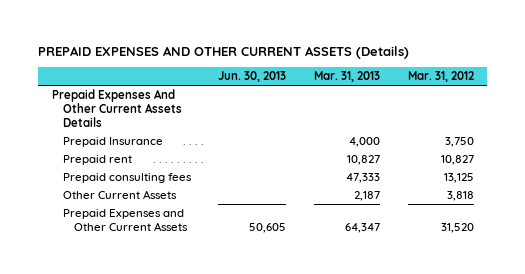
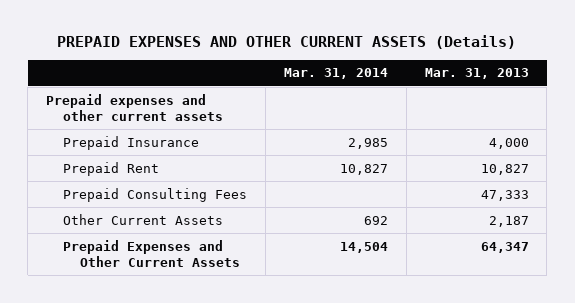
[218,71,287,83] Jun. 30, 2013 -> none
[407,71,474,83] Mar. 31, 2012 -> none
none -> [283,68,388,80] Mar. 31, 2014
[51,89,182,128] Prepaid Expenses And Other Current Assets Details -> [46,93,224,121] Prepaid expenses and other current assets
[62,155,132,166] Prepaid rent -> [63,161,160,176] Prepaid Rent
[62,173,192,184] Prepaid consulting fees -> [63,187,248,202] Prepaid Consulting Fees

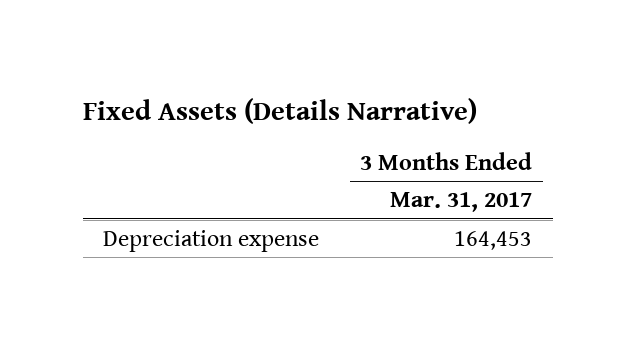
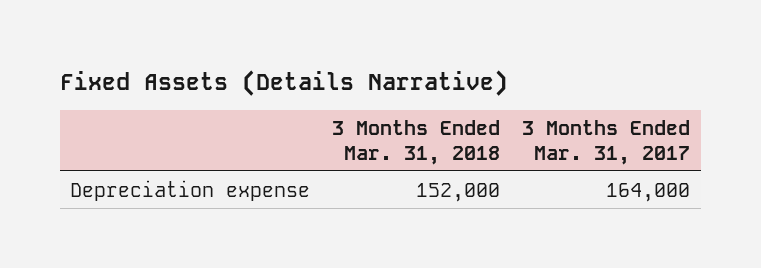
none -> [332,120,501,165] 3 Months Ended Mar. 31, 2018
[454,231,533,251] 164,453 -> [606,182,691,202] 164,000

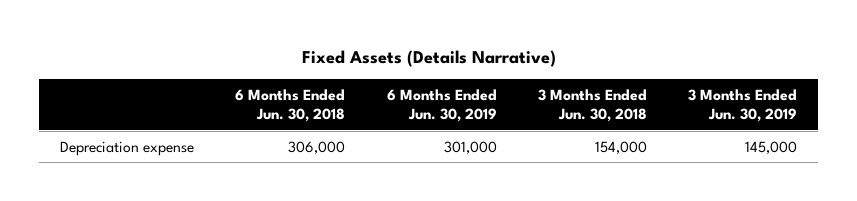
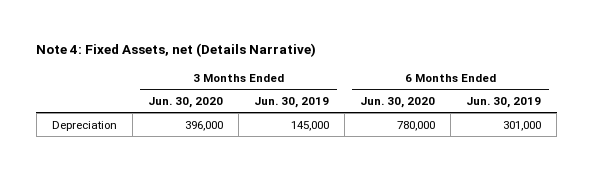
[301,50,556,68] Fixed Assets (Details Narrative) -> [36,43,317,58] Note 4: Fixed Assets, net (Details Narrative)
[235,88,346,122] 6 Months Ended Jun. 30, 2018 -> none
[538,88,648,122] 3 Months Ended Jun. 30, 2018 -> none
none -> [147,96,223,108] Jun. 30, 2020
none -> [360,96,436,108] Jun. 30, 2020
[60,140,195,156] Depreciation expense -> [51,120,117,131] Depreciation

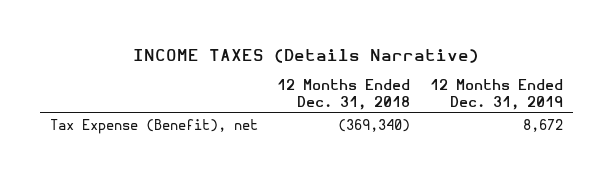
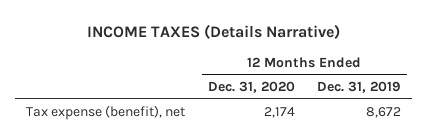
[277,79,411,110] 12 Months Ended Dec. 31, 2018 -> none
none -> [207,80,295,93] Dec. 31, 2020
[49,119,258,135] Tax Expense (Benefit), net -> [26,105,186,121] Tax expense (benefit), net

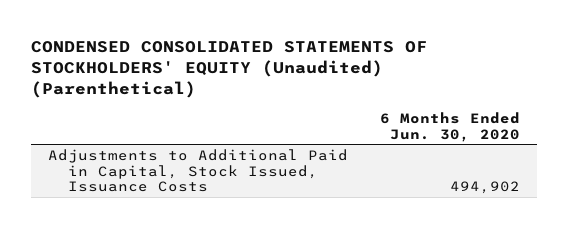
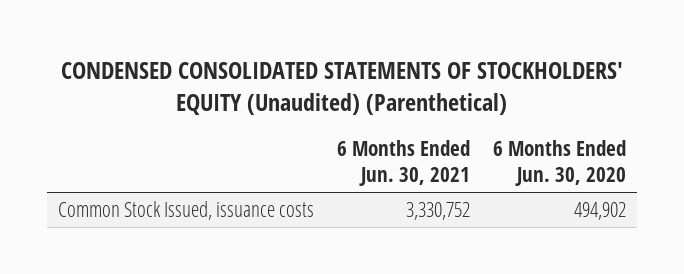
none -> [336,139,470,187] 6 Months Ended Jun. 30, 2021
[47,149,348,193] Adjustments to Additional Paid in Capital, Stock Issued, Issuance Costs -> [58,201,315,221] Common Stock Issued, issuance costs

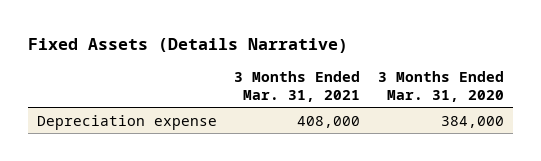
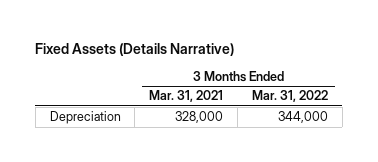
[378,71,505,102] 3 Months Ended Mar. 31, 2020 -> none
none -> [252,90,329,103] Mar. 31, 2022
[36,114,217,130] Depreciation expense -> [49,111,121,125] Depreciation
[297,115,361,128] 408,000 -> [175,111,224,124] 328,000

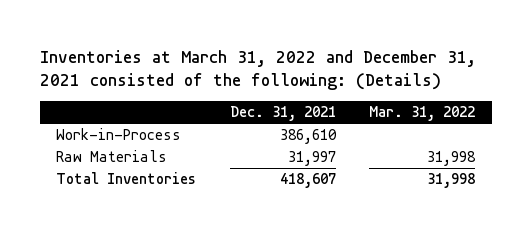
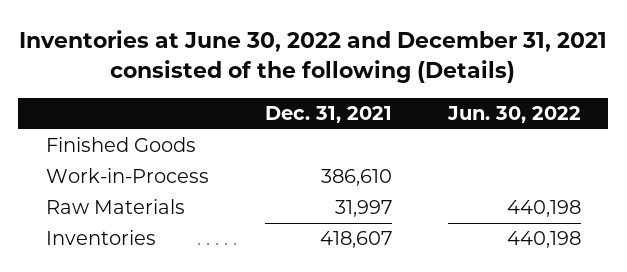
[39,49,476,91] Inventories at March 31, 2022 and December 31, 2021 consisted of the following: (Details) -> [19,30,608,84] Inventories at June 30, 2022 and December 31, 2021 consisted of the following (Details)
[369,106,476,122] Mar. 31, 2022 -> none
none -> [446,105,581,123] Jun. 30, 2022
none -> [46,137,197,153] Finished Goods
[56,172,197,185] Total Inventories -> [46,230,157,246] Inventories

